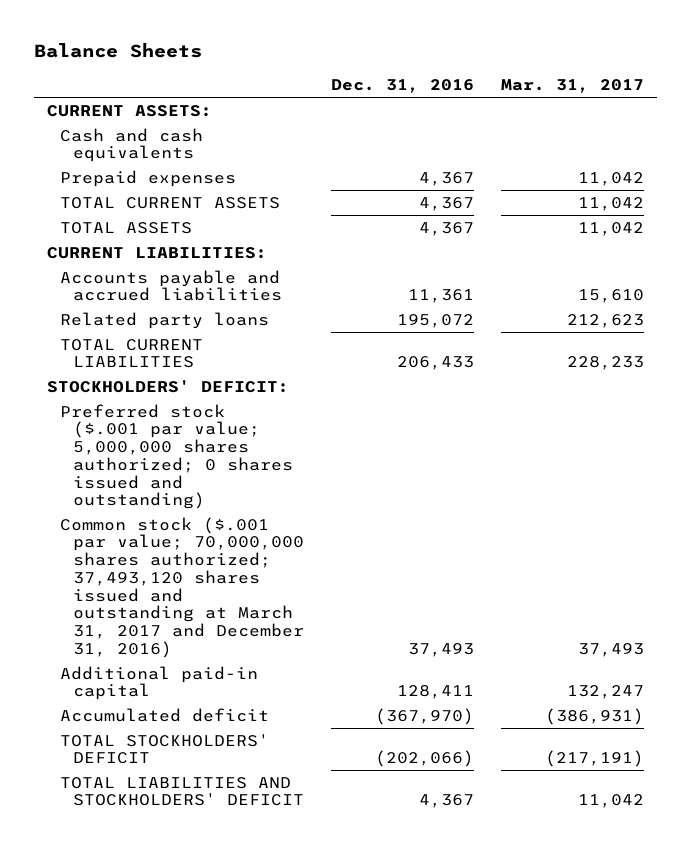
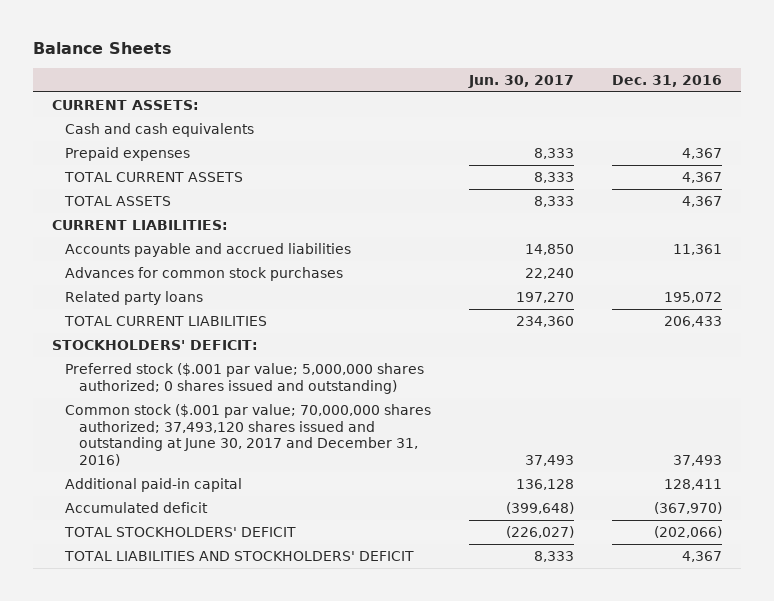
[500,79,644,94] Mar. 31, 2017 -> none
none -> [468,74,575,88] Jun. 30, 2017
none -> [65,266,344,281] Advances for common stock purchases
[60,516,305,658] Common stock ($.001 par value; 70,000,000 shares authorized; 37,493,120 shares issued and outstanding at March 31, 2017 and December 31, 2016) -> [65,403,432,466] Common stock ($.001 par value; 70,000,000 shares authorized; 37,493,120 shares issued and outstanding at June 30, 2017 and December 31, 2016)

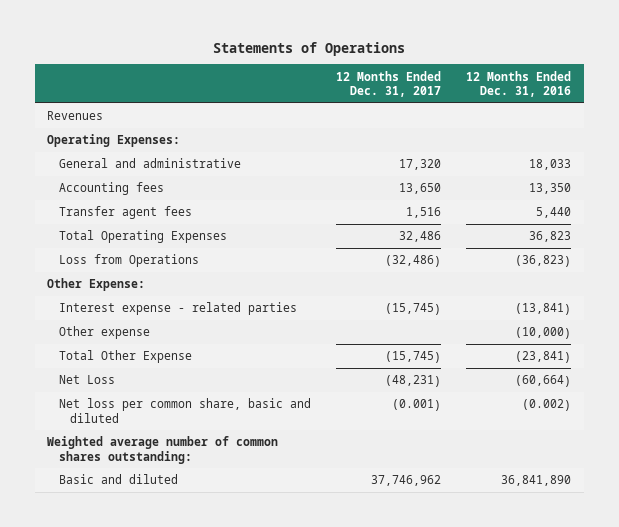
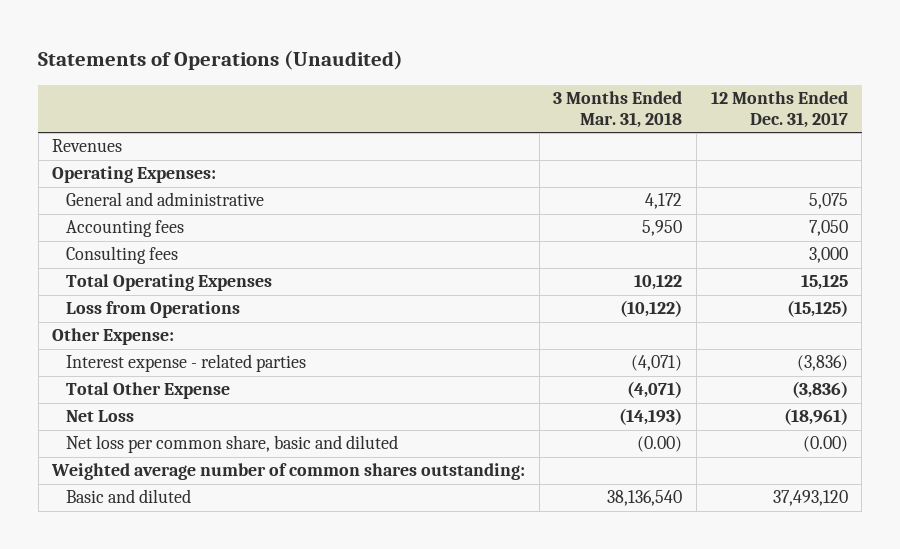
[213,41,406,56] Statements of Operations -> [38,50,404,71] Statements of Operations (Unaudited)
[466,70,572,98] 12 Months Ended Dec. 31, 2016 -> none
none -> [553,91,683,129] 3 Months Ended Mar. 31, 2018
[58,206,192,220] Transfer agent fees -> none
[399,159,442,171] 17,320 -> [808,193,848,210] 5,075
[399,183,442,195] 13,650 -> [808,220,848,237] 7,050
none -> [66,246,179,265] Consulting fees
[399,231,442,243] 32,486 -> [800,274,848,291] 15,125
[385,255,442,268] (32,486) -> [786,300,848,318] (15,125)
[58,326,150,340] Other expense -> none
[385,303,442,316] (15,745) -> [796,355,848,372] (3,836)
[385,351,442,364] (15,745) -> [791,381,848,399] (3,836)
[385,375,442,388] (48,231) -> [783,408,848,426] (18,961)
[392,399,442,412] (0.001) -> [802,436,848,453] (0.00)
[371,475,442,487] 37,746,962 -> [772,490,848,507] 37,493,120

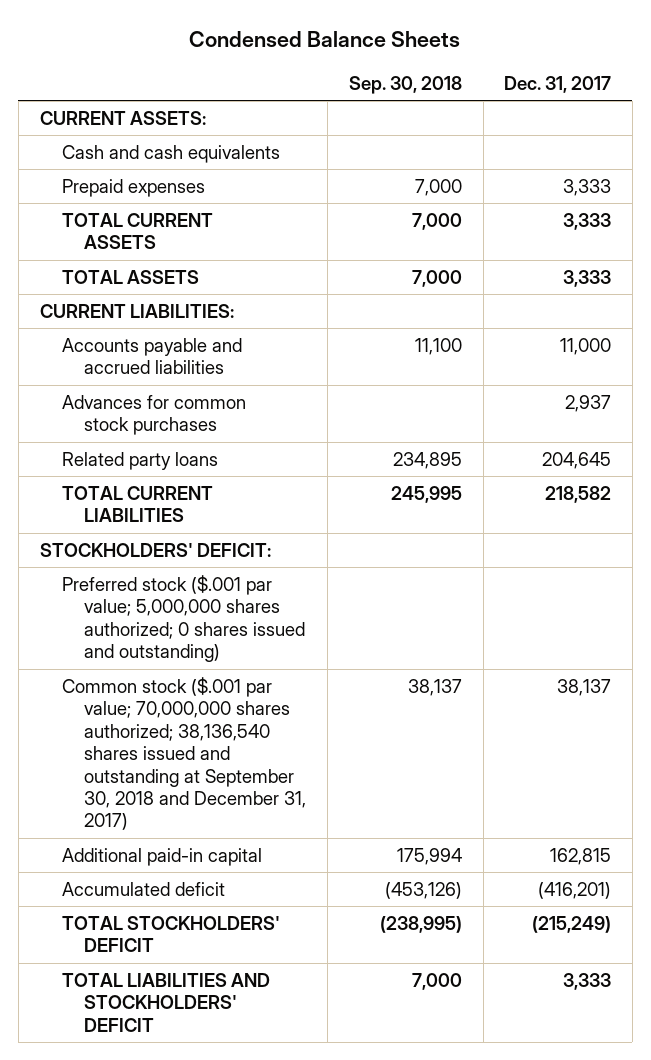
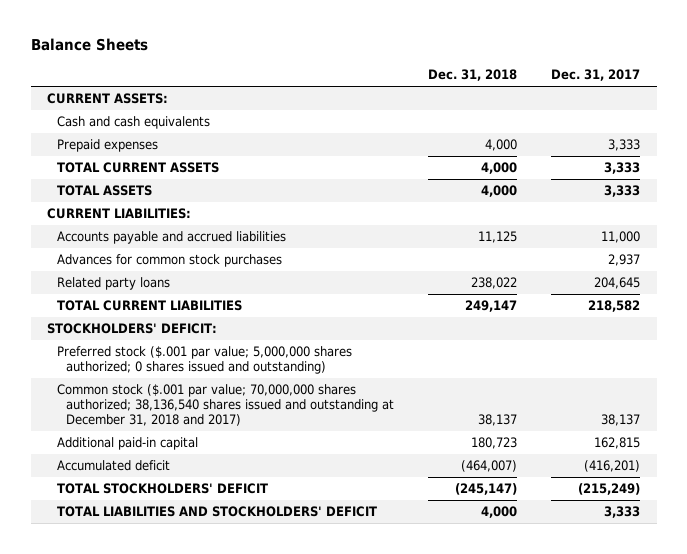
[189,31,461,48] Condensed Balance Sheets -> [30,38,148,52] Balance Sheets
[348,75,462,94] Sep. 30, 2018 -> none
none -> [428,69,518,82] Dec. 31, 2018
[62,676,307,831] Common stock ($.001 par value; 70,000,000 shares authorized; 38,136,540 shares issued and outstanding at September 30, 2018 and December 31, 2017) -> [56,384,395,426] Common stock ($.001 par value; 70,000,000 shares authorized; 38,136,540 shares issued and outstanding at December 31, 2018 and 2017)

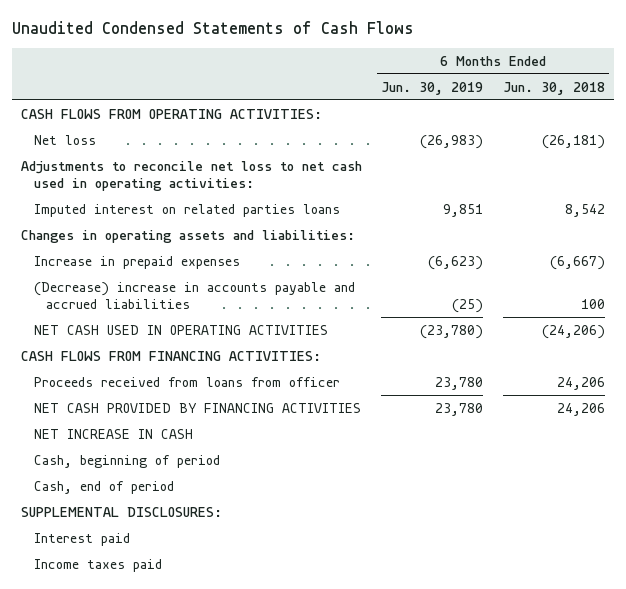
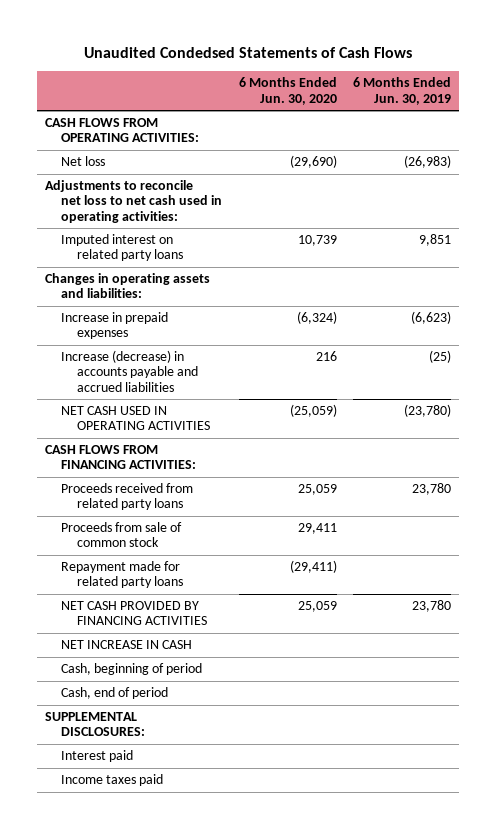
[11,20,414,34] Unaudited Condensed Statements of Cash Flows -> [84,46,413,58] Unaudited Condedsed Statements of Cash Flows
[502,81,605,95] Jun. 30, 2018 -> none
none -> [238,77,337,105] 6 Months Ended Jun. 30, 2020
[33,203,340,217] Imputed interest on related parties loans -> [61,234,183,262] Imputed interest on related party loans
[33,281,355,309] (Decrease) increase in accounts payable and accrued liabilities -> [61,350,198,392] Increase (decrease) in accounts payable and accrued liabilities
[33,376,340,387] Proceeds received from loans from officer -> [61,483,194,511] Proceeds received from related party loans
none -> [61,522,183,548] Proceeds from sale of common stock
none -> [61,561,183,589] Repayment made for related party loans

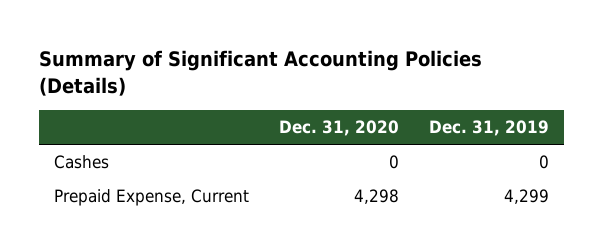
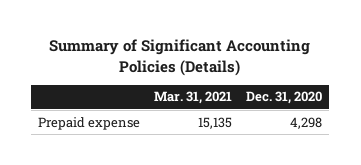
[429,120,550,137] Dec. 31, 2019 -> none
none -> [154,91,233,105] Mar. 31, 2021
[54,155,110,170] Cashes -> none
[54,189,250,207] Prepaid Expense, Current -> [38,116,141,130] Prepaid expense

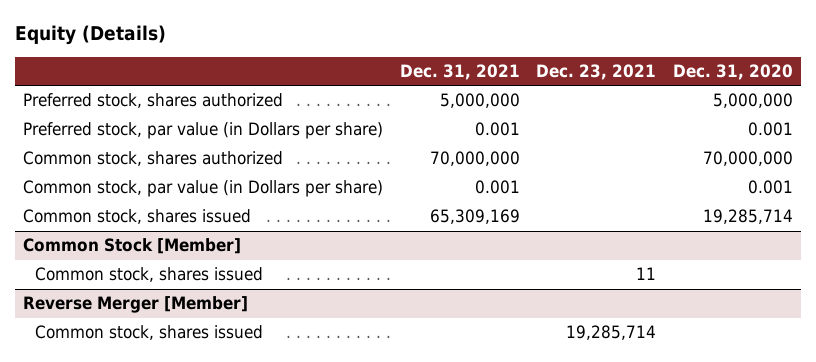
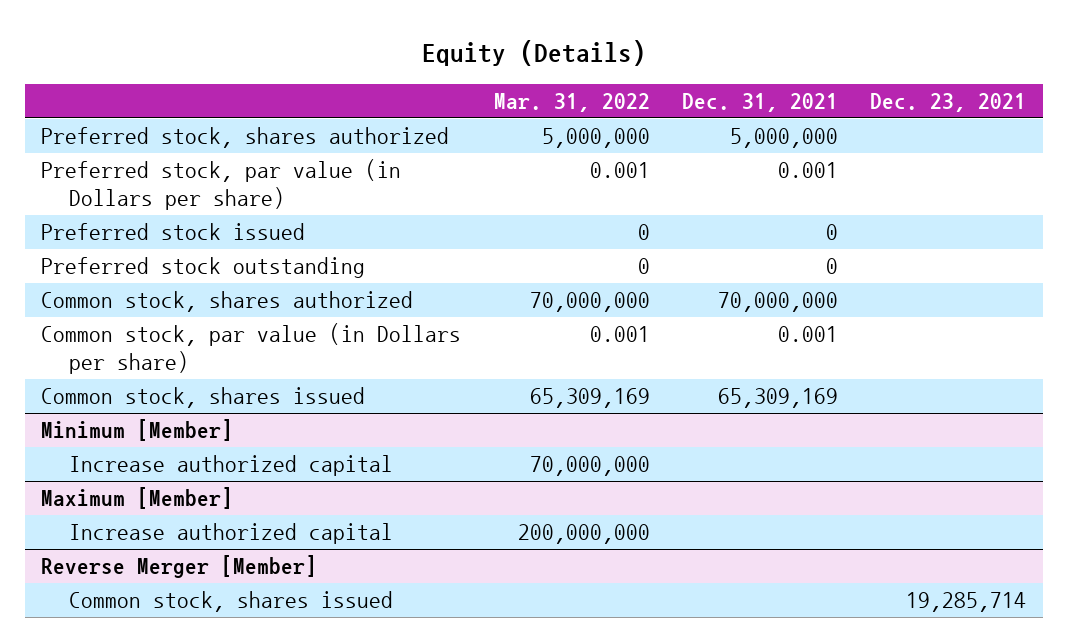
[672,63,793,80] Dec. 31, 2020 -> none
none -> [493,93,650,113] Mar. 31, 2022
none -> [41,223,306,241] Preferred stock issued
none -> [41,257,366,279] Preferred stock outstanding
[22,238,241,255] Common Stock [Member] -> none
[35,267,264,283] Common stock, shares issued -> none
none -> [41,419,234,442] Minimum [Member]
none -> [69,455,394,477] Increase authorized capital
none -> [41,487,234,510] Maximum [Member]
none -> [69,523,394,545] Increase authorized capital

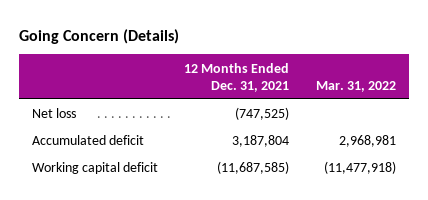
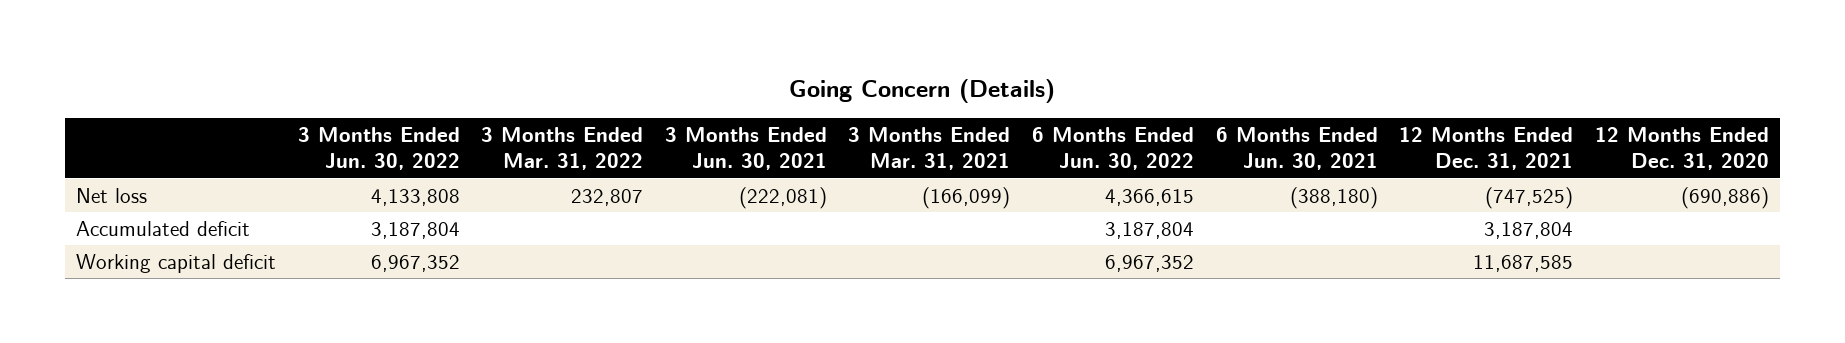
[315,80,396,92] Mar. 31, 2022 -> none
none -> [297,127,460,171] 3 Months Ended Jun. 30, 2022
none -> [481,127,644,171] 3 Months Ended Mar. 31, 2022
none -> [664,127,827,171] 3 Months Ended Jun. 30, 2021
none -> [848,127,1011,171] 3 Months Ended Mar. 31, 2021
none -> [1031,127,1194,171] 6 Months Ended Jun. 30, 2022
none -> [1215,127,1378,171] 6 Months Ended Jun. 30, 2021
none -> [1594,127,1769,171] 12 Months Ended Dec. 31, 2020
[217,161,290,175] (11,687,585) -> [1473,254,1574,272] 11,687,585

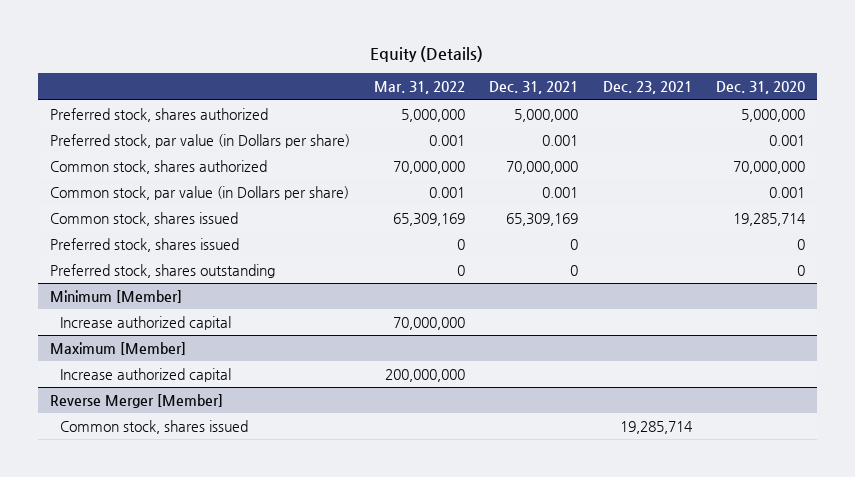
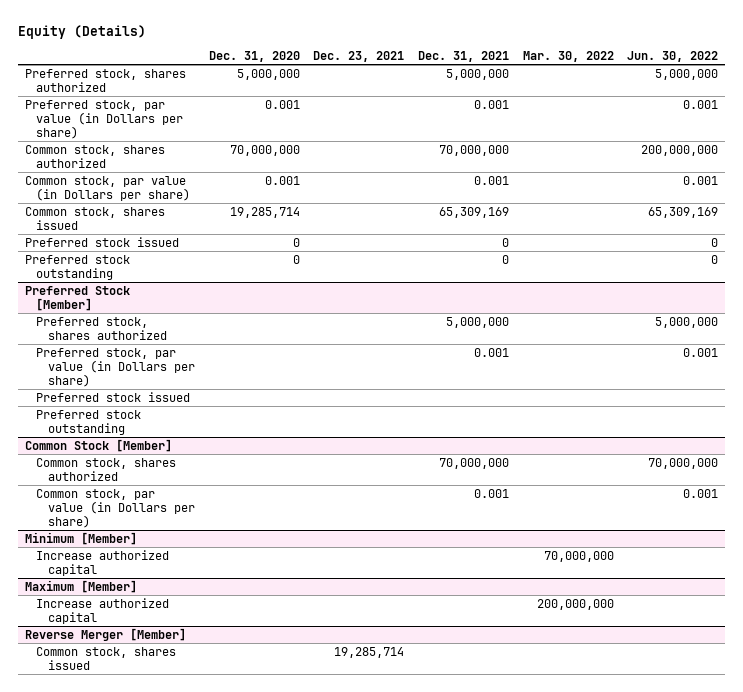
[374,81,466,95] Mar. 31, 2022 -> none
none -> [522,51,614,63] Mar. 30, 2022
none -> [627,51,719,63] Jun. 30, 2022
[49,238,239,253] Preferred stock, shares issued -> [24,236,179,247] Preferred stock issued
[49,264,275,279] Preferred stock, shares outstanding -> [24,254,130,280] Preferred stock outstanding
none -> [24,285,130,311] Preferred Stock [Member]
none -> [36,316,168,340] Preferred stock, shares authorized
none -> [36,347,196,387] Preferred stock, par value (in Dollars per share)
none -> [36,391,191,402] Preferred stock issued
none -> [36,409,142,435] Preferred stock outstanding
none -> [24,438,172,452] Common Stock [Member]
none -> [36,457,177,481] Common stock, shares authorized
none -> [36,488,196,528] Common stock, par value (in Dollars per share)

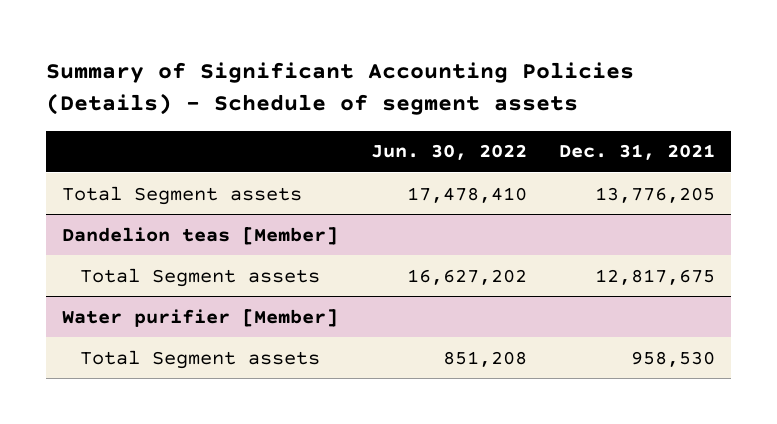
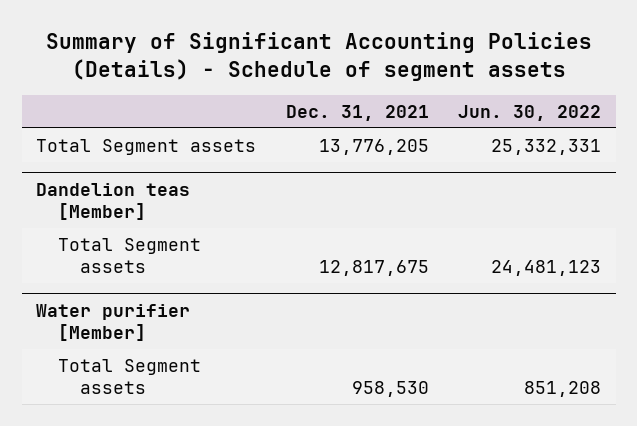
[406,186,527,203] 17,478,410 -> [491,139,602,156] 25,332,331
[406,268,527,285] 16,627,202 -> [491,259,602,276] 24,481,123

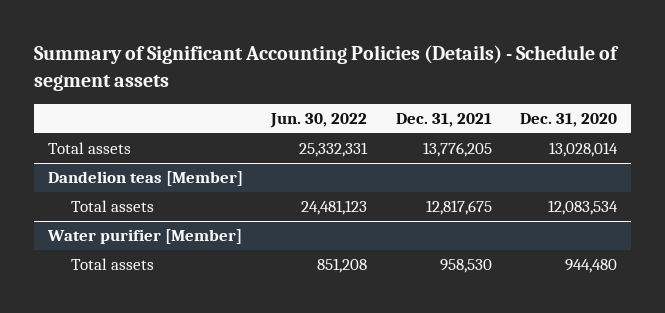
none -> [519,113,617,128] Dec. 31, 2020
[36,139,257,156] Total Segment assets -> [47,142,131,155] Total assets
[58,238,202,273] Total Segment assets -> [71,200,155,213] Total assets
[58,359,202,394] Total Segment assets -> [71,258,155,271] Total assets

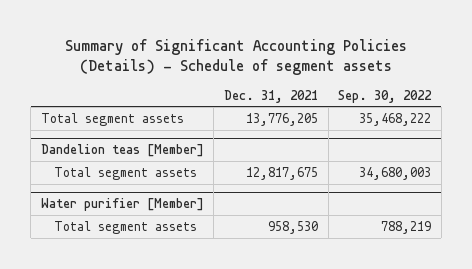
[270,113,368,129] Jun. 30, 2022 -> none
[519,113,617,128] Dec. 31, 2020 -> none
none -> [338,89,433,103] Sep. 30, 2022
[47,142,131,155] Total assets -> [40,112,184,126] Total segment assets
[71,200,155,213] Total assets -> [54,166,198,180] Total segment assets
[71,258,155,271] Total assets -> [54,220,198,234] Total segment assets

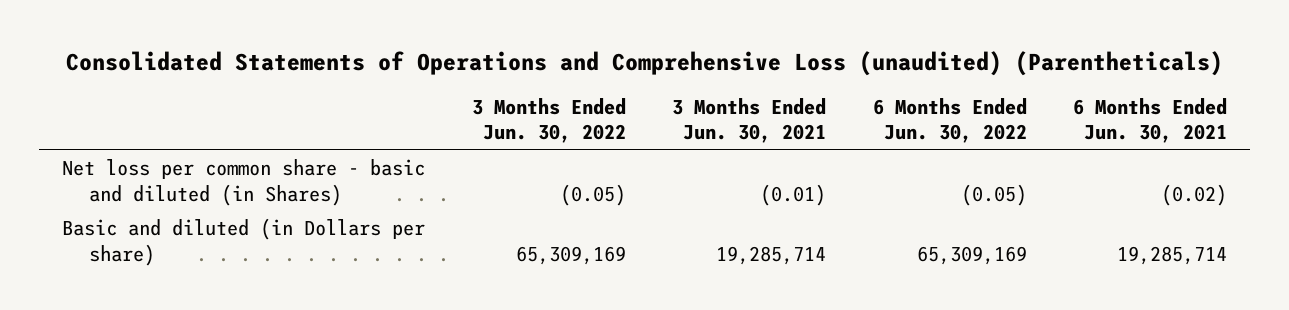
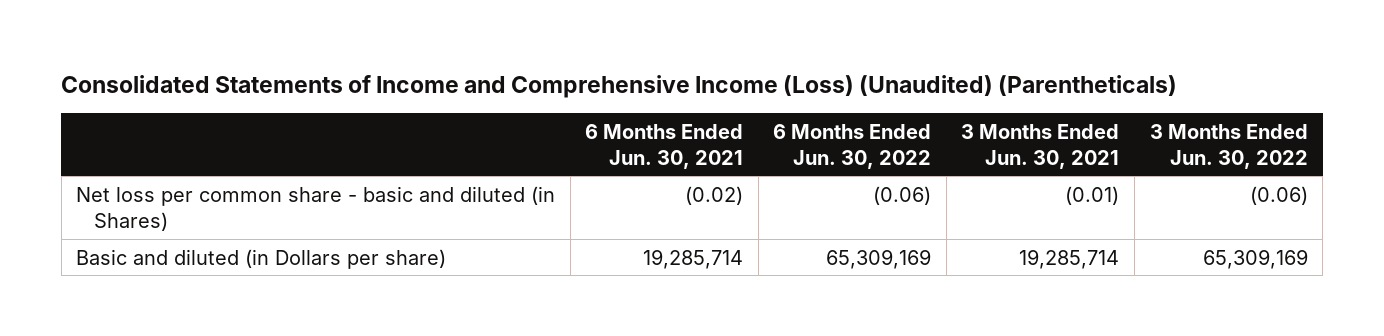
[65,50,1223,76] Consolidated Statements of Operations and Comprehensive Loss (unaudited) (Parentheticals) -> [61,74,1178,98] Consolidated Statements of Income and Comprehensive Income (Loss) (Unaudited) (Parentheticals)
[559,183,626,206] (0.05) -> [1249,185,1308,205] (0.06)
[960,183,1027,206] (0.05) -> [873,185,932,205] (0.06)

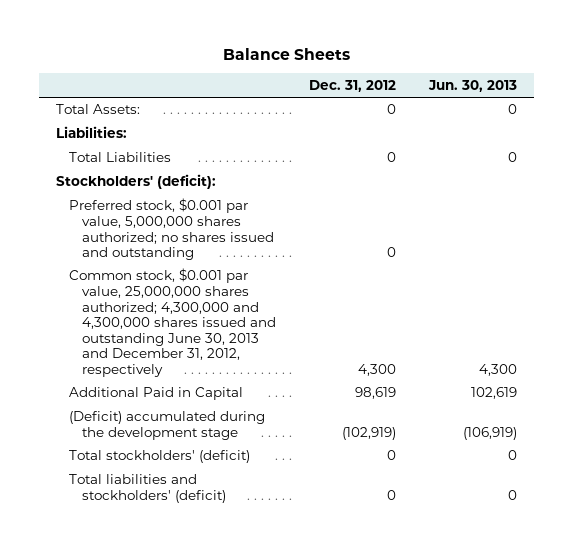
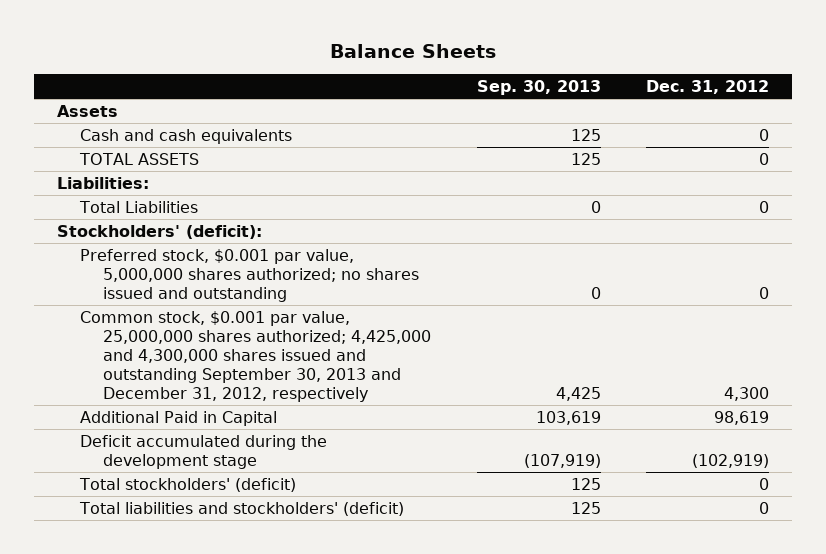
[428,79,518,92] Jun. 30, 2013 -> none
none -> [476,80,601,96] Sep. 30, 2013
none -> [56,104,118,117] Assets
none -> [79,128,292,144] Cash and cash equivalents
[56,104,141,115] Total Assets: -> [78,152,199,165] TOTAL ASSETS
[68,268,276,378] Common stock, $0.001 par value, 25,000,000 shares authorized; 4,300,000 and 4,300,000 shares issued and outstanding June 30, 2013 and December 31, 2012, respectively -> [79,310,431,402] Common stock, $0.001 par value, 25,000,000 shares authorized; 4,425,000 and 4,300,000 shares issued and outstanding September 30, 2013 and December 31, 2012, respectively
[68,411,265,441] (Deficit) accumulated during the development stage -> [79,434,327,469] Deficit accumulated during the development stage

